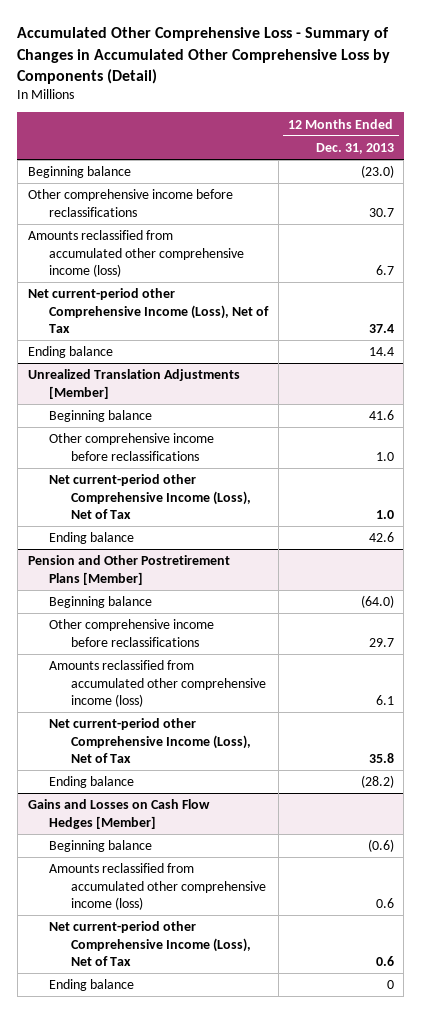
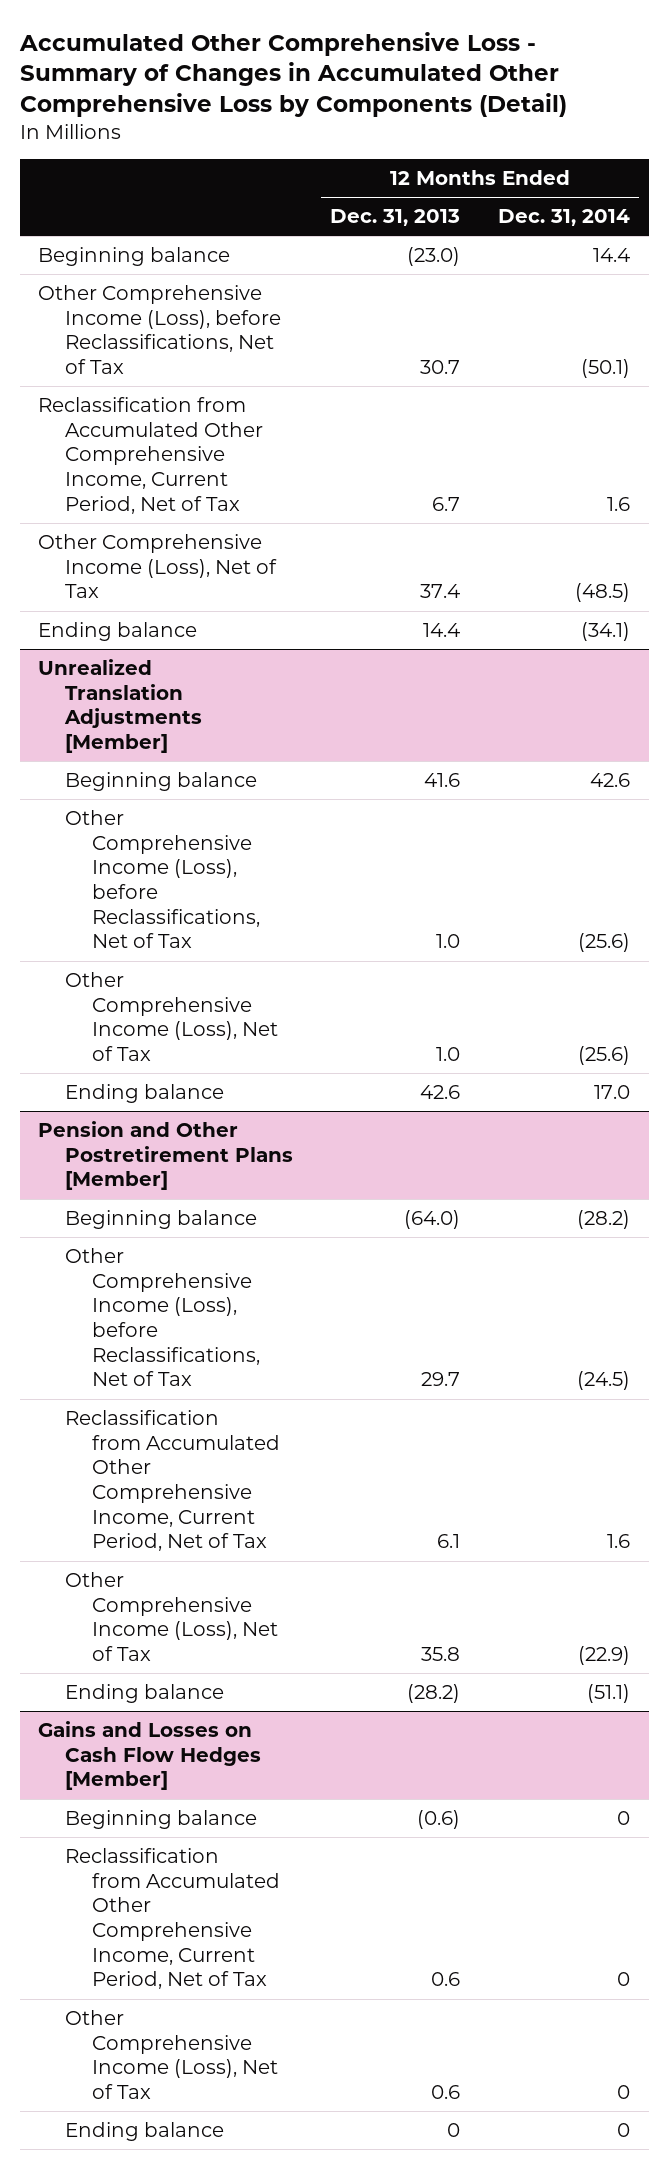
none -> [497,209,630,227] Dec. 31, 2014
[27,189,233,217] Other comprehensive income before reclassifications -> [38,285,282,375] Other Comprehensive Income (Loss), before Reclassifications, Net of Tax
[27,230,245,278] Amounts reclassified from accumulated other comprehensive income (loss) -> [38,397,264,514] Reclassification from Accumulated Other Comprehensive Income, Current Period, Net of Tax
[27,288,270,334] Net current-period other Comprehensive Income (Loss), Net of Tax -> [38,534,278,599] Other Comprehensive Income (Loss), Net of Tax
[49,433,215,461] Other comprehensive income before reclassifications -> [65,810,260,949] Other Comprehensive Income (Loss), before Reclassifications, Net of Tax
[49,474,251,520] Net current-period other Comprehensive Income (Loss), Net of Tax -> [65,972,278,1062] Other Comprehensive Income (Loss), Net of Tax
[49,619,215,647] Other comprehensive income before reclassifications -> [65,1248,260,1387] Other Comprehensive Income (Loss), before Reclassifications, Net of Tax
[49,660,266,708] Amounts reclassified from accumulated other comprehensive income (loss) -> [65,1410,280,1552] Reclassification from Accumulated Other Comprehensive Income, Current Period, Net of Tax
[49,718,251,764] Net current-period other Comprehensive Income (Loss), Net of Tax -> [65,1572,278,1662] Other Comprehensive Income (Loss), Net of Tax
[49,863,266,911] Amounts reclassified from accumulated other comprehensive income (loss) -> [65,1848,280,1990] Reclassification from Accumulated Other Comprehensive Income, Current Period, Net of Tax
[49,921,251,967] Net current-period other Comprehensive Income (Loss), Net of Tax -> [65,2010,278,2100] Other Comprehensive Income (Loss), Net of Tax

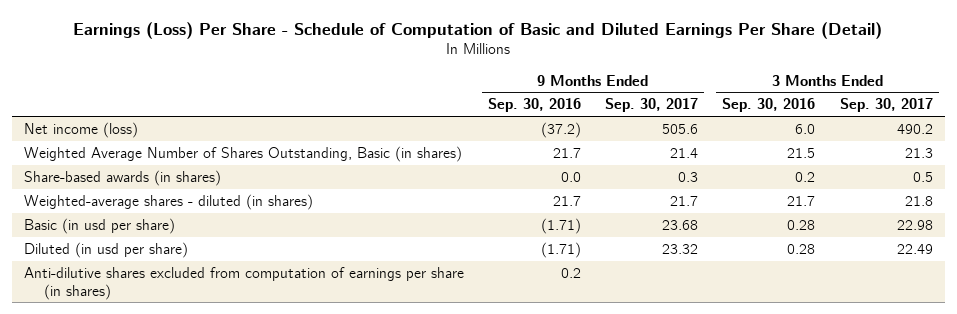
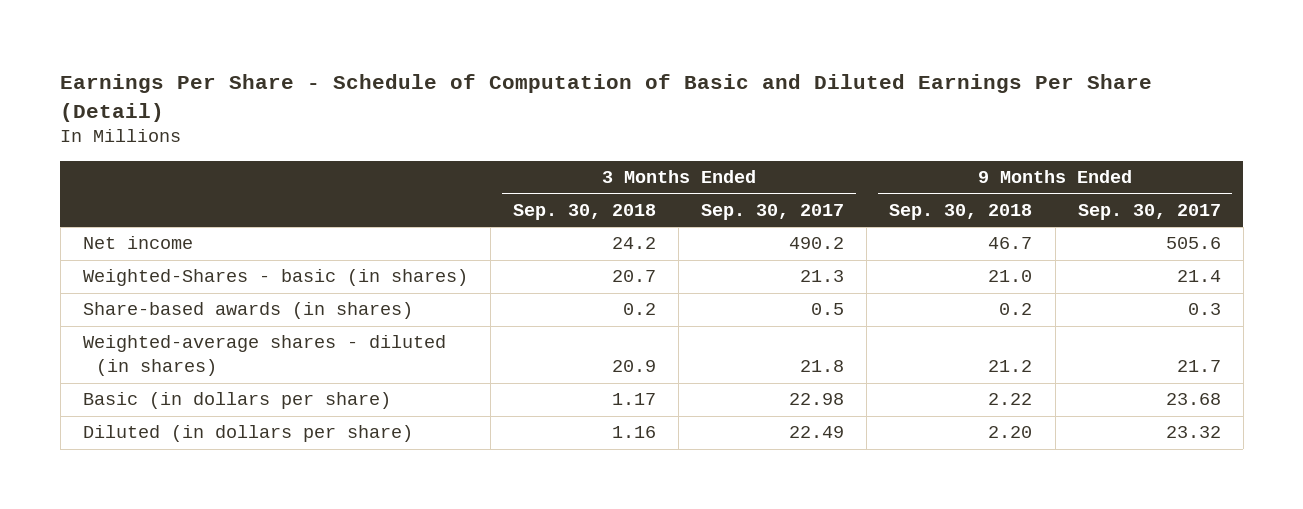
[73,21,883,39] Earnings (Loss) Per Share - Schedule of Computation of Basic and Diluted Earnings Per Share (Detail) -> [60,73,1153,122] Earnings Per Share - Schedule of Computation of Basic and Diluted Earnings Per Share (Detail)
[488,98,582,113] Sep. 30, 2016 -> none
[722,98,816,113] Sep. 30, 2016 -> none
none -> [513,204,657,221] Sep. 30, 2018
none -> [889,204,1033,221] Sep. 30, 2018
[23,121,138,138] Net income (loss) -> [82,236,193,250] Net income
[23,145,462,162] Weighted Average Number of Shares Outstanding, Basic (in shares) -> [82,269,468,287] Weighted-Shares - basic (in shares)
[23,266,464,300] Anti-dilutive shares excluded from computation of earnings per share (in shares) -> none
[23,217,175,234] Basic (in usd per share) -> [82,392,391,410] Basic (in dollars per share)
[23,241,188,258] Diluted (in usd per share) -> [82,425,413,443] Diluted (in dollars per share)

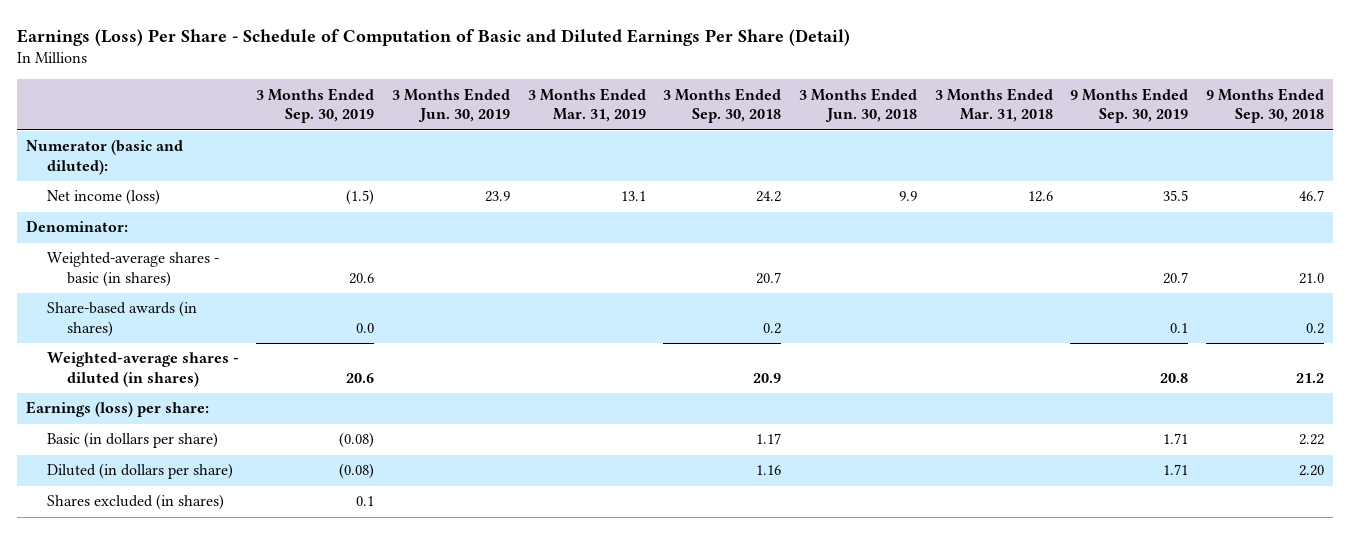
[60,73,1153,122] Earnings Per Share - Schedule of Computation of Basic and Diluted Earnings Per Share (Detail) -> [17,29,851,47] Earnings (Loss) Per Share - Schedule of Computation of Basic and Diluted Earnings Per Share (Detail)
[701,204,845,221] Sep. 30, 2017 -> none
[1077,204,1221,221] Sep. 30, 2017 -> none
none -> [256,87,375,124] 3 Months Ended Sep. 30, 2019
none -> [391,87,510,123] 3 Months Ended Jun. 30, 2019
none -> [527,87,646,123] 3 Months Ended Mar. 31, 2019
none -> [798,87,917,123] 3 Months Ended Jun. 30, 2018
none -> [934,87,1053,123] 3 Months Ended Mar. 31, 2018
none -> [1070,87,1189,124] 9 Months Ended Sep. 30, 2019
none -> [26,140,184,176] Numerator (basic and diluted):
[82,236,193,250] Net income -> [46,189,160,206] Net income (loss)
none -> [26,220,129,233] Denominator:
[82,269,468,287] Weighted-Shares - basic (in shares) -> [46,252,219,288] Weighted-average shares - basic (in shares)
none -> [26,401,210,418] Earnings (loss) per share:
none -> [46,494,224,511] Shares excluded (in shares)

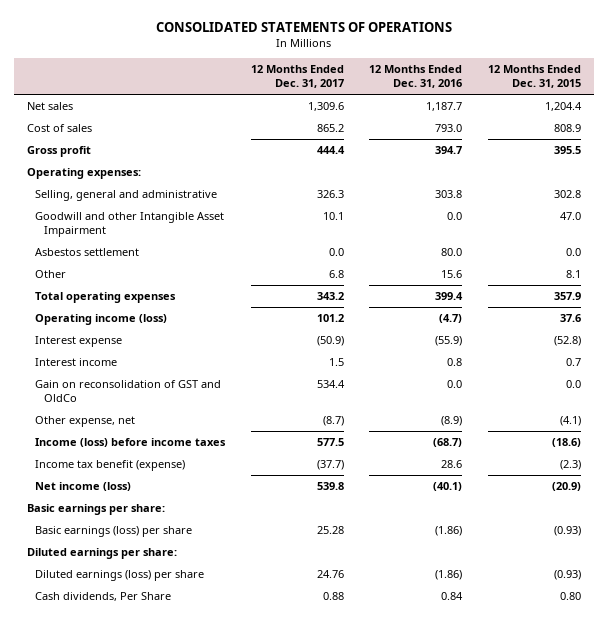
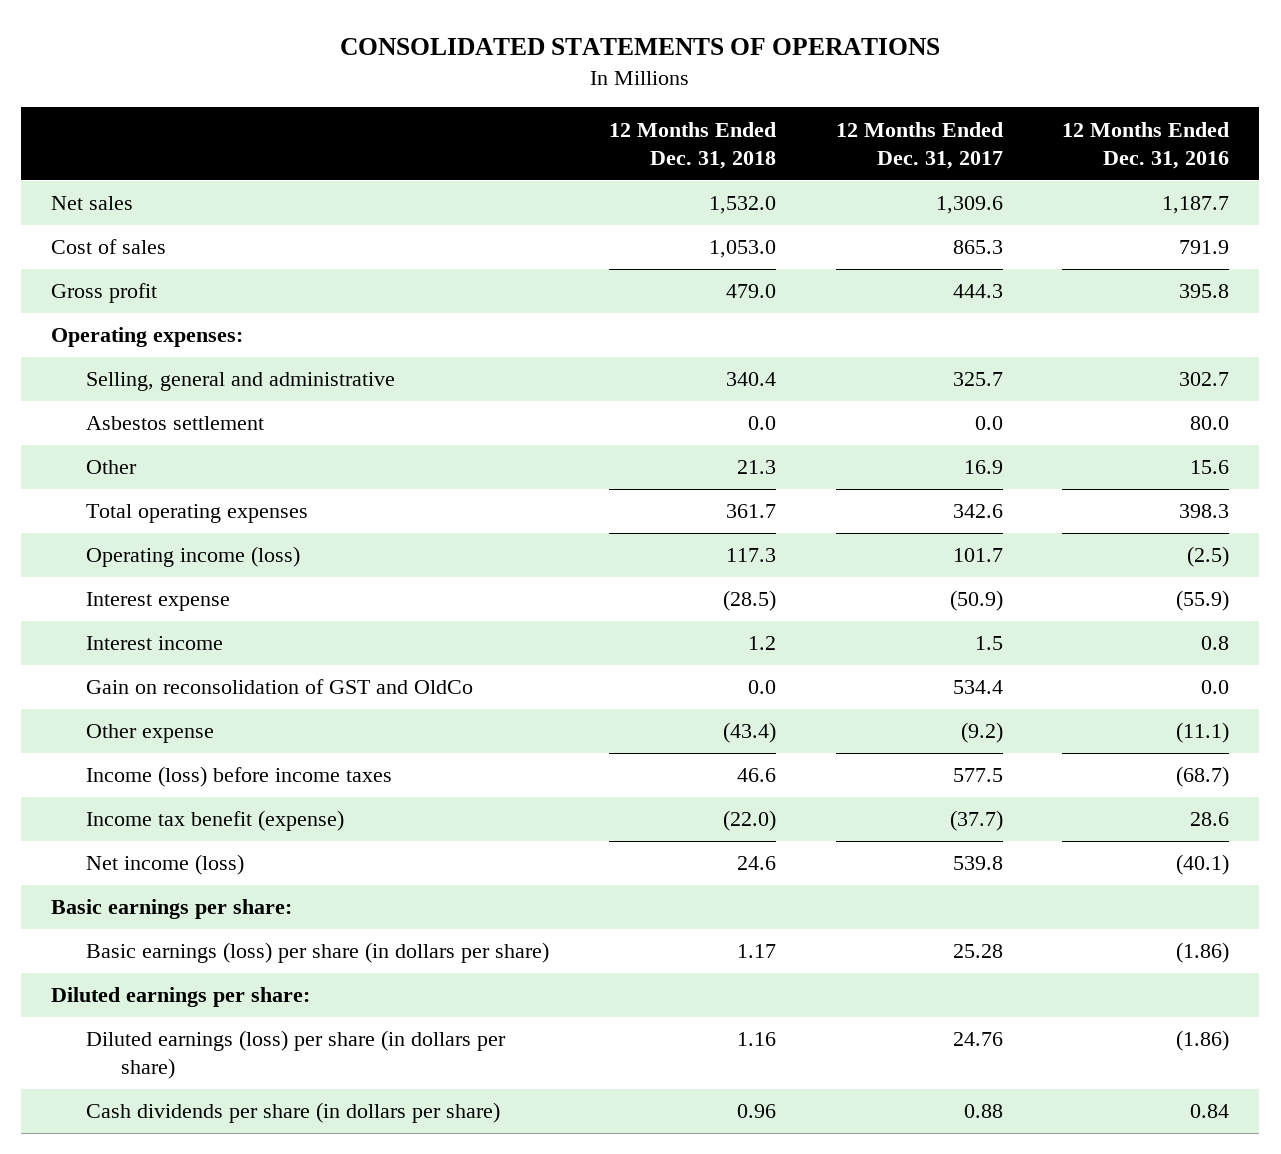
[487,64,581,89] 12 Months Ended Dec. 31, 2015 -> none
none -> [608,121,776,169] 12 Months Ended Dec. 31, 2018
[316,124,344,133] 865.2 -> [952,240,1003,255] 865.3
[435,124,463,133] 793.0 -> [1179,240,1230,255] 791.9
[316,146,345,155] 444.4 -> [952,284,1003,299] 444.3
[435,146,463,155] 394.7 -> [1179,284,1230,299] 395.8
[35,212,225,238] Goodwill and other Intangible Asset Impairment -> none
[316,190,344,199] 326.3 -> [952,372,1003,387] 325.7
[435,190,463,199] 303.8 -> [1179,372,1230,387] 302.7
[328,270,344,279] 6.8 -> [963,460,1003,475] 16.9
[316,292,344,301] 343.2 -> [952,504,1003,519] 342.6
[435,292,464,301] 399.4 -> [1179,504,1230,519] 398.3
[316,314,344,323] 101.2 -> [952,548,1003,563] 101.7
[439,314,463,324] (4.7) -> [1187,546,1230,568] (2.5)
[35,416,136,428] Other expense, net -> [85,724,214,744] Other expense
[322,416,344,427] (8.7) -> [960,722,1003,744] (9.2)
[441,416,463,427] (8.9) -> [1176,722,1230,744] (11.1)
[35,526,193,538] Basic earnings (loss) per share -> [85,942,549,964] Basic earnings (loss) per share (in dollars per share)
[35,570,205,582] Diluted earnings (loss) per share -> [85,1030,506,1080] Diluted earnings (loss) per share (in dollars per share)
[35,592,172,602] Cash dividends, Per Share -> [85,1102,500,1124] Cash dividends per share (in dollars per share)

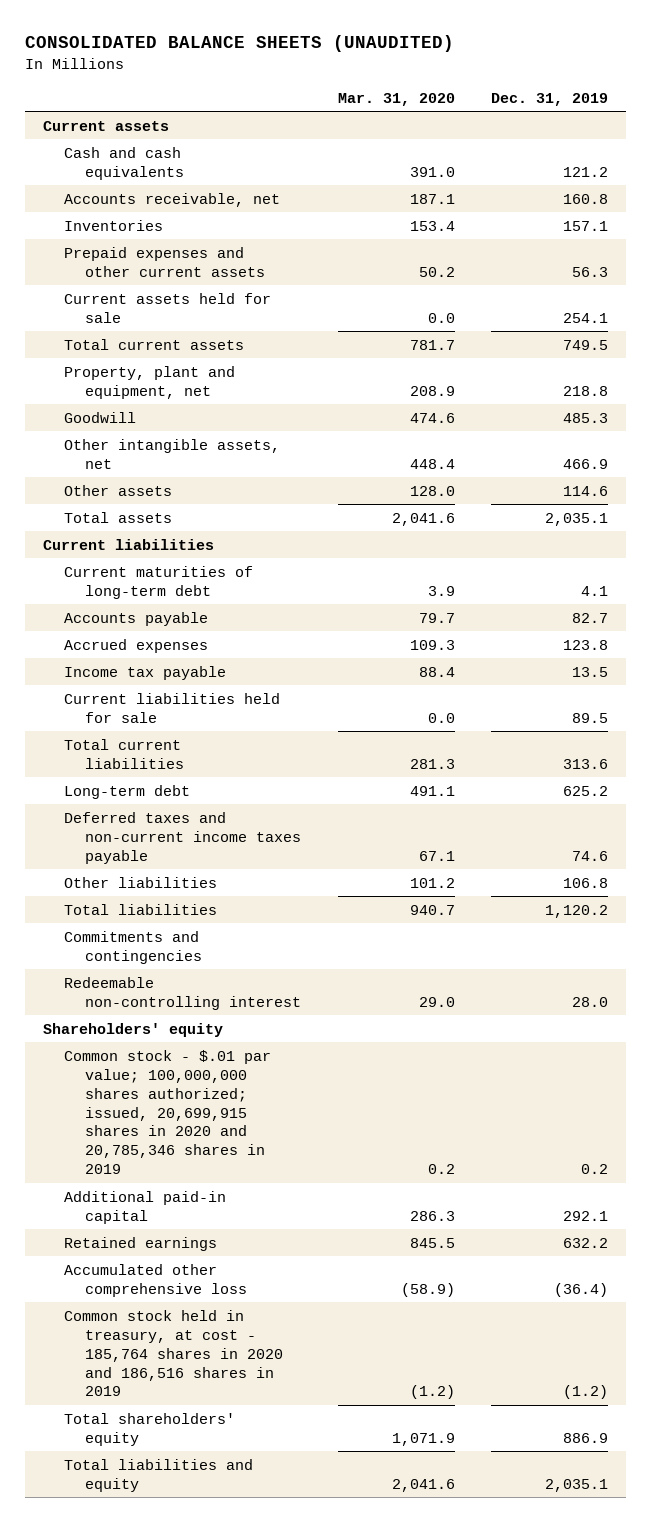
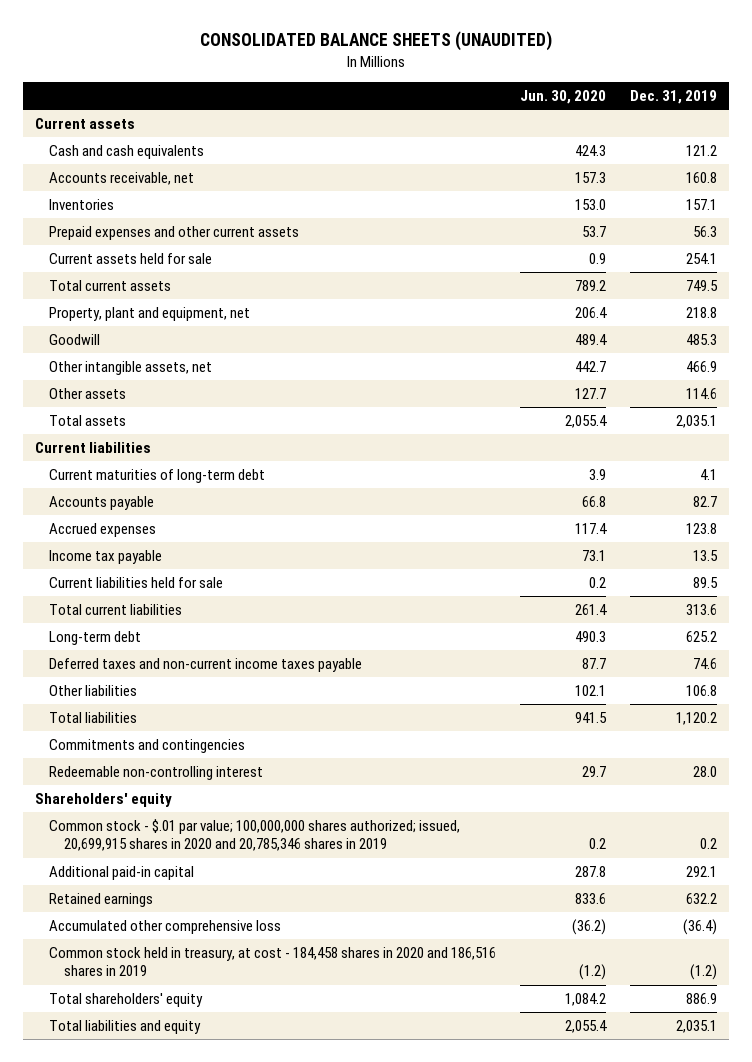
[337,92,455,106] Mar. 31, 2020 -> none
none -> [520,89,607,104] Jun. 30, 2020
[64,1309,284,1397] Common stock held in treasury, at cost - 185,764 shares in 2020 and 186,516 shares in 2019 -> [49,946,497,977] Common stock held in treasury, at cost - 184,458 shares in 2020 and 186,516 shares in 2019

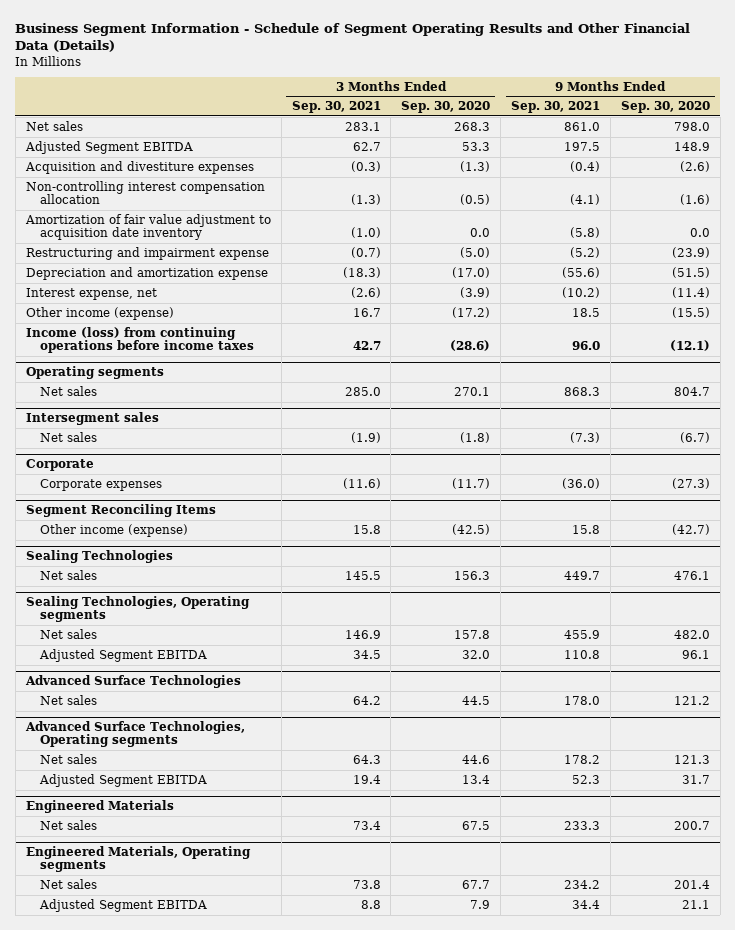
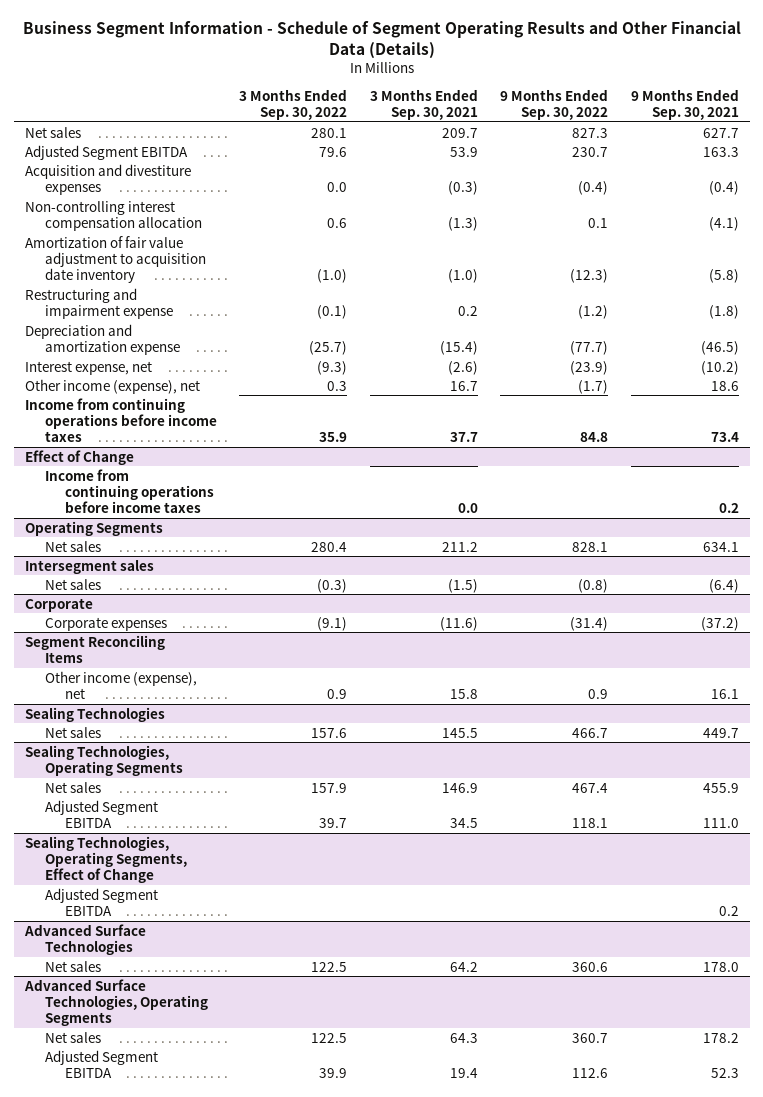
[401,101,491,114] Sep. 30, 2020 -> none
[620,101,710,114] Sep. 30, 2020 -> none
none -> [239,88,348,121] 3 Months Ended Sep. 30, 2022
none -> [500,88,609,121] 9 Months Ended Sep. 30, 2022
[344,121,381,131] 283.1 -> [441,127,478,138] 209.7
[563,121,600,131] 861.0 -> [702,127,739,138] 627.7
[352,141,381,151] 62.7 -> [449,146,478,157] 53.9
[563,141,600,151] 197.5 -> [702,146,739,157] 163.3
[350,246,381,258] (0.7) -> [457,305,478,316] 0.2
[569,246,600,258] (5.2) -> [708,304,739,319] (1.8)
[342,266,381,278] (18.3) -> [439,340,478,355] (15.4)
[561,266,600,278] (55.6) -> [700,340,739,355] (46.5)
[25,306,174,320] Other income (expense) -> [24,378,200,394] Other income (expense), net
[571,307,600,317] 18.5 -> [710,380,739,391] 18.6
[25,326,255,353] Income (loss) from continuing operations before income taxes -> [24,397,217,442] Income from continuing operations before income taxes
[352,340,381,350] 42.7 -> [449,431,478,442] 37.7
[571,340,600,350] 96.0 -> [710,431,739,442] 73.4
none -> [24,449,134,465] Effect of Change
none -> [44,468,214,513] Income from continuing operations before income taxes
[25,366,164,380] Operating segments -> [24,520,163,536] Operating Segments
[344,386,381,396] 285.0 -> [441,541,478,552] 211.2
[563,386,600,396] 868.3 -> [702,541,739,552] 634.1
[350,431,381,443] (1.9) -> [447,578,478,593] (1.5)
[569,431,600,443] (7.3) -> [708,578,739,593] (6.4)
[561,477,600,489] (36.0) -> [700,616,739,631] (37.2)
[40,523,189,537] Other income (expense) -> [44,670,197,699] Other income (expense), net
[571,524,600,534] 15.8 -> [710,688,739,699] 16.1
[25,596,250,623] Sealing Technologies, Operating segments -> [24,744,183,776] Sealing Technologies, Operating Segments
[563,649,600,659] 110.8 -> [702,817,739,828] 111.0
none -> [24,835,187,883] Sealing Technologies, Operating Segments, Effect of Change
none -> [44,887,158,916] Adjusted Segment EBITDA
[24,721,245,748] Advanced Surface Technologies, Operating segments -> [23,978,208,1026] Advanced Surface Technologies, Operating Segments
[25,800,174,814] Engineered Materials -> none
[40,819,98,830] Net sales -> none
[25,846,251,873] Engineered Materials, Operating segments -> none
[40,878,98,889] Net sales -> none
[39,898,208,912] Adjusted Segment EBITDA -> none

